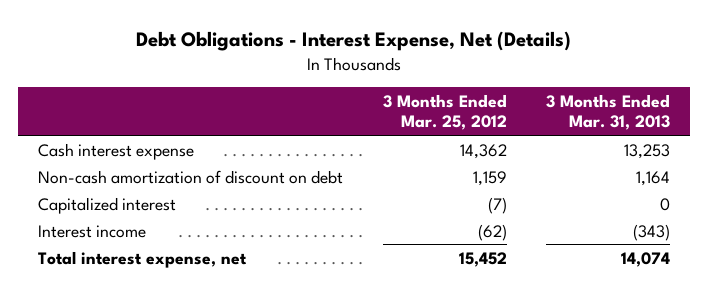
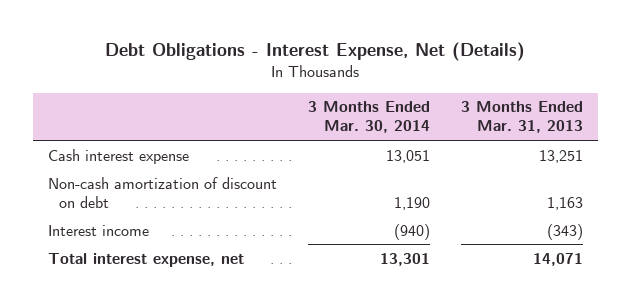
[382,93,507,131] 3 Months Ended Mar. 25, 2012 -> none
none -> [307,101,430,134] 3 Months Ended Mar. 30, 2014
[38,196,177,214] Capitalized interest -> none
[624,143,671,159] 13,253 -> [538,149,583,163] 13,251
[636,170,671,186] 1,164 -> [546,196,583,210] 1,163
[621,251,671,267] 14,074 -> [532,252,583,266] 14,071

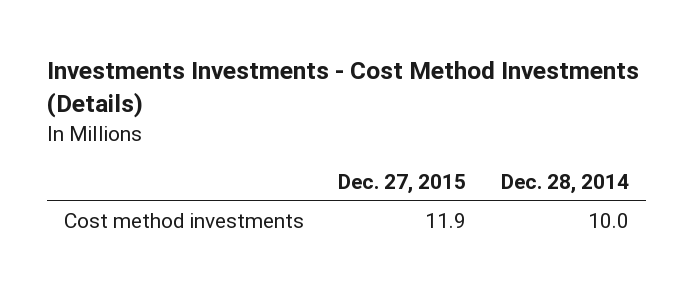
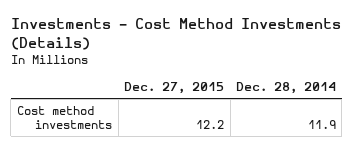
[46,61,639,119] Investments Investments - Cost Method Investments (Details) -> [10,18,341,50] Investments - Cost Method Investments (Details)
[425,212,467,228] 11.9 -> [196,120,225,130] 12.2
[588,212,630,228] 10.0 -> [308,120,337,130] 11.9

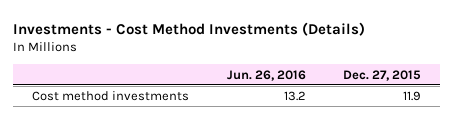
[236,82,337,95] Dec. 28, 2014 -> none
none -> [226,69,306,81] Jun. 26, 2016
[196,120,225,130] 12.2 -> [403,91,422,102] 11.9

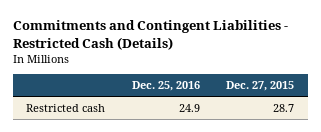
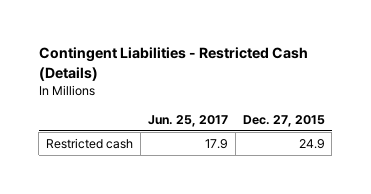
[12,20,288,50] Commitments and Contingent Liabilities - Restricted Cash (Details) -> [38,47,308,81] Contingent Liabilities - Restricted Cash (Details)
[131,81,200,92] Dec. 25, 2016 -> none
none -> [147,114,228,127] Jun. 25, 2017
[273,103,295,112] 28.7 -> [298,138,325,149] 24.9

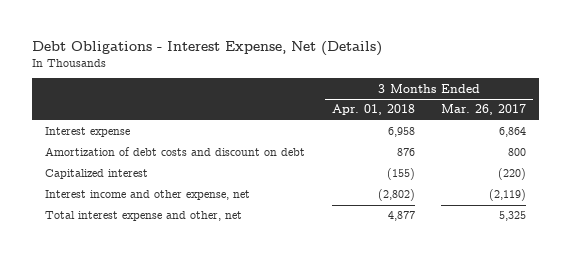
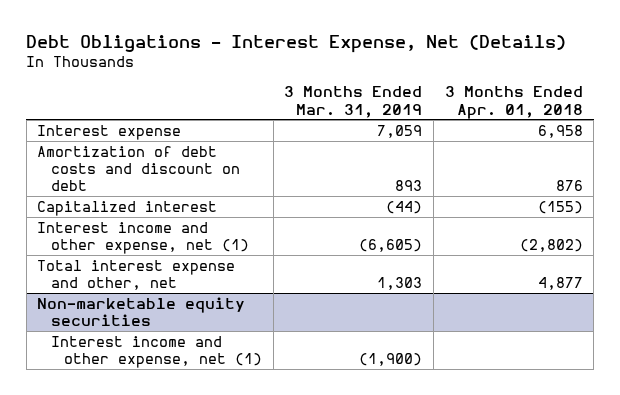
[441,104,527,116] Mar. 26, 2017 -> none
none -> [284,86,423,118] 3 Months Ended Mar. 31, 2019
[45,190,251,201] Interest income and other expense, net -> [37,221,249,254] Interest income and other expense, net (1)
none -> [37,296,246,326] Non-marketable equity securities
none -> [50,335,263,368] Interest income and other expense, net (1)

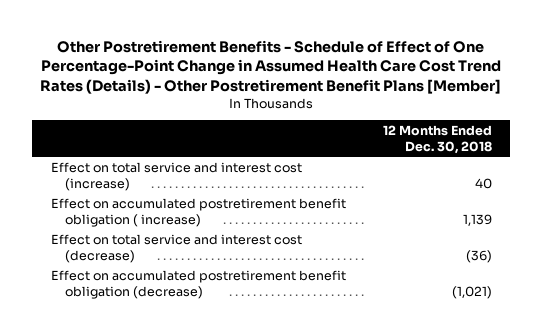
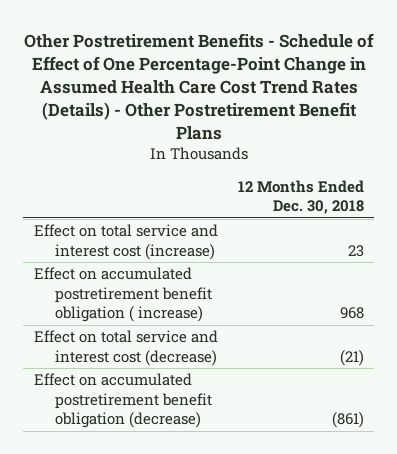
[40,39,502,94] Other Postretirement Benefits - Schedule of Effect of One Percentage-Point Change in Assumed Health Care Cost Trend Rates (Details) - Other Postretirement Benefit Plans [Member] -> [23,32,374,141] Other Postretirement Benefits - Schedule of Effect of One Percentage-Point Change in Assumed Health Care Cost Trend Rates (Details) - Other Postretirement Benefit Plans
[474,177,492,189] 40 -> [347,244,364,257] 23
[462,213,492,226] 1,139 -> [339,307,364,320] 968
[465,249,492,263] (36) -> [339,349,364,366] (21)
[451,285,492,299] (1,021) -> [331,412,364,429] (861)

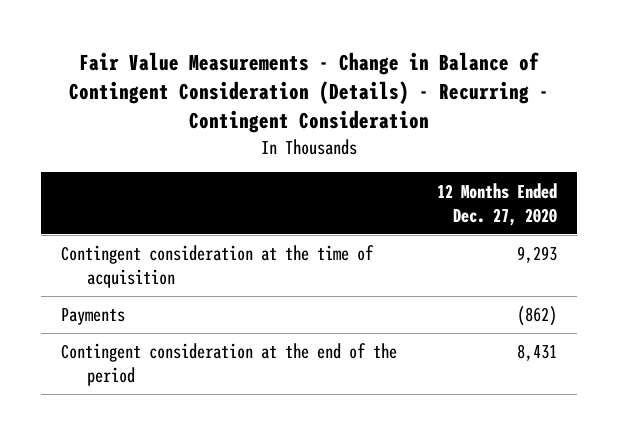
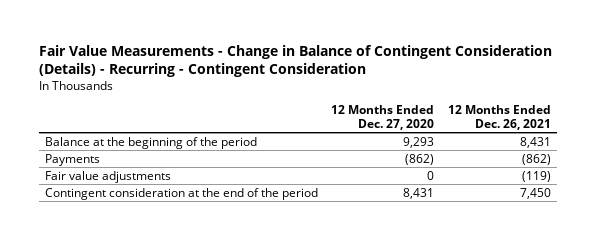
none -> [447,105,551,130] 12 Months Ended Dec. 26, 2021
[61,245,375,289] Contingent consideration at the time of acquisition -> [45,136,258,149] Balance at the beginning of the period
none -> [45,170,172,183] Fair value adjustments

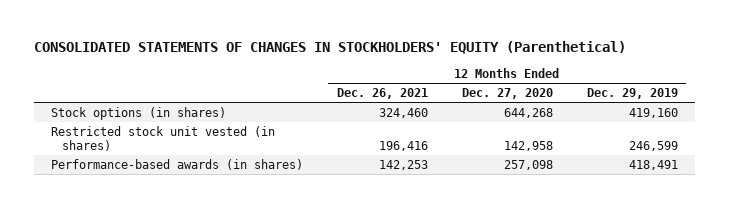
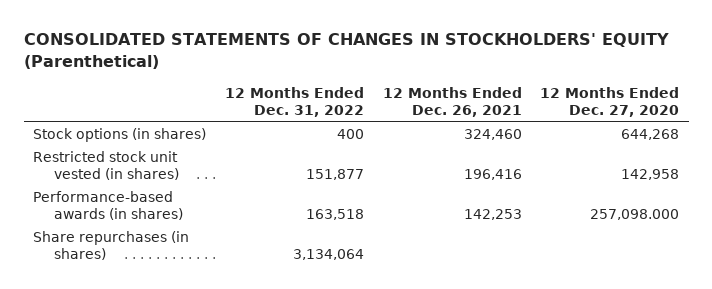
[586,87,678,99] Dec. 29, 2019 -> none
none -> [224,86,364,117] 12 Months Ended Dec. 31, 2022
[503,159,553,170] 257,098 -> [590,208,680,220] 257,098.000
none -> [33,230,190,260] Share repurchases (in shares)

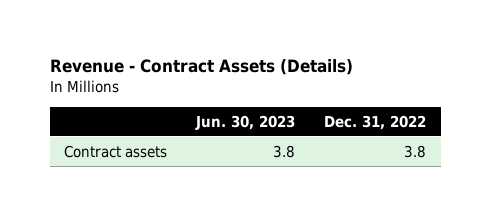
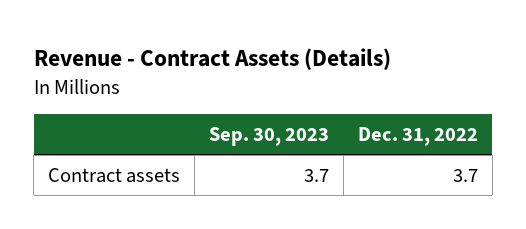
[195,114,296,130] Jun. 30, 2023 -> none
none -> [209,127,330,147] Sep. 30, 2023
[404,144,427,158] 3.8 -> [452,168,478,182] 3.7

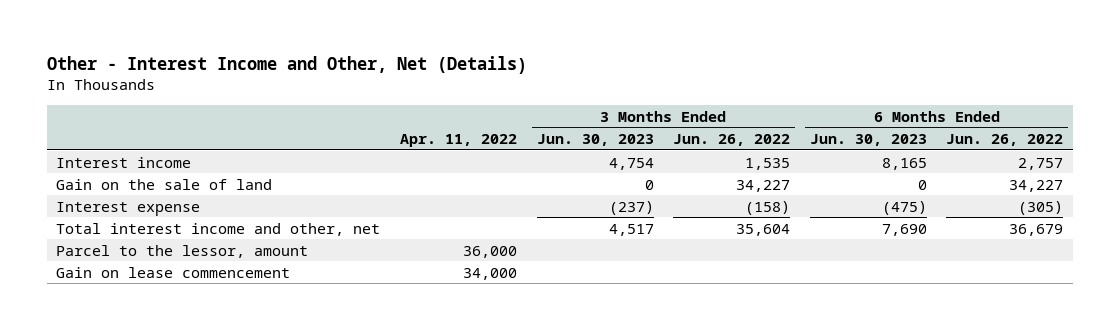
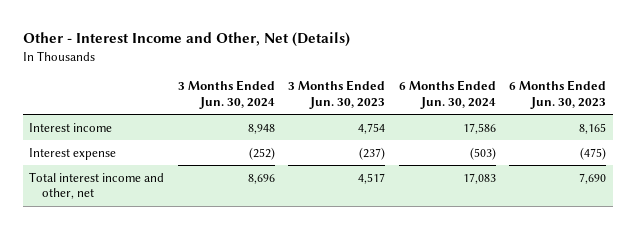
[400,133,518,147] Apr. 11, 2022 -> none
[673,133,791,146] Jun. 26, 2022 -> none
[946,133,1064,146] Jun. 26, 2022 -> none
none -> [177,80,275,109] 3 Months Ended Jun. 30, 2024
none -> [398,80,496,109] 6 Months Ended Jun. 30, 2024
[56,178,273,190] Gain on the sale of land -> none
[56,244,309,258] Parcel to the lessor, amount -> none
[56,266,291,278] Gain on lease commencement -> none

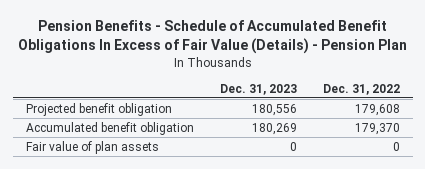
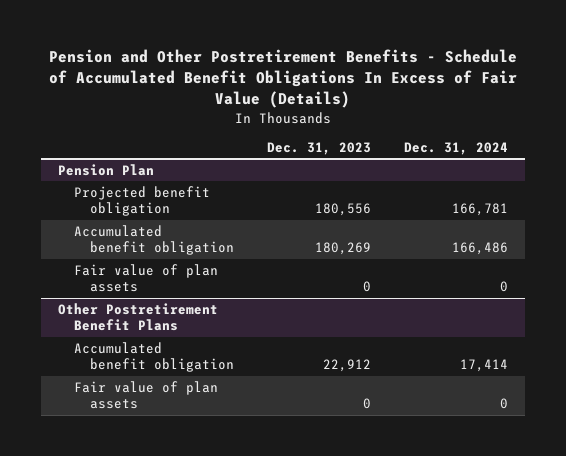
[17,20,407,55] Pension Benefits - Schedule of Accumulated Benefit Obligations In Excess of Fair Value (Details) - Pension Plan -> [49,49,518,109] Pension and Other Postretirement Benefits - Schedule of Accumulated Benefit Obligations In Excess of Fair Value (Details)
[322,83,400,95] Dec. 31, 2022 -> none
none -> [404,142,509,156] Dec. 31, 2024
none -> [57,163,154,176] Pension Plan
none -> [57,302,218,332] Other Postretirement Benefit Plans
none -> [74,341,235,373] Accumulated benefit obligation
none -> [74,380,219,410] Fair value of plan assets

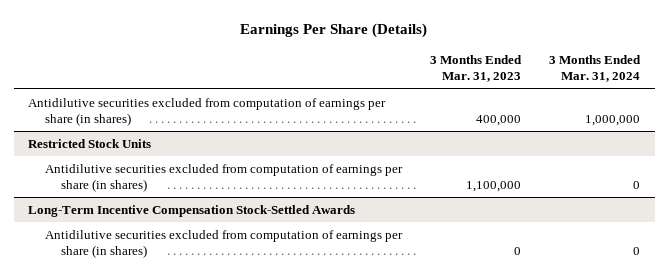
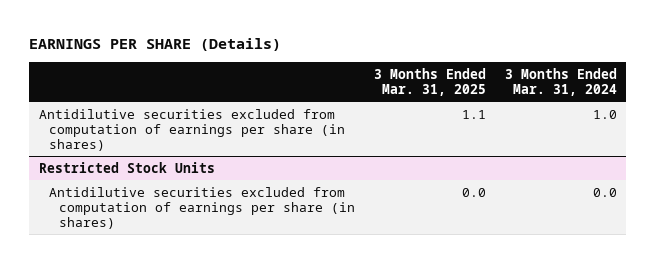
[240,23,428,39] Earnings Per Share (Details) -> [29,38,282,52] EARNINGS PER SHARE (Details)
[429,55,522,83] 3 Months Ended Mar. 31, 2023 -> none
none -> [373,67,486,96] 3 Months Ended Mar. 31, 2025
[585,114,641,126] 1,000,000 -> [592,109,617,119] 1.0
[28,204,356,217] Long-Term Incentive Compensation Stock-Settled Awards -> none
[44,229,403,258] Antidilutive securities excluded from computation of earnings per share (in shares) -> none
[633,180,641,189] 0 -> [592,187,617,197] 0.0

